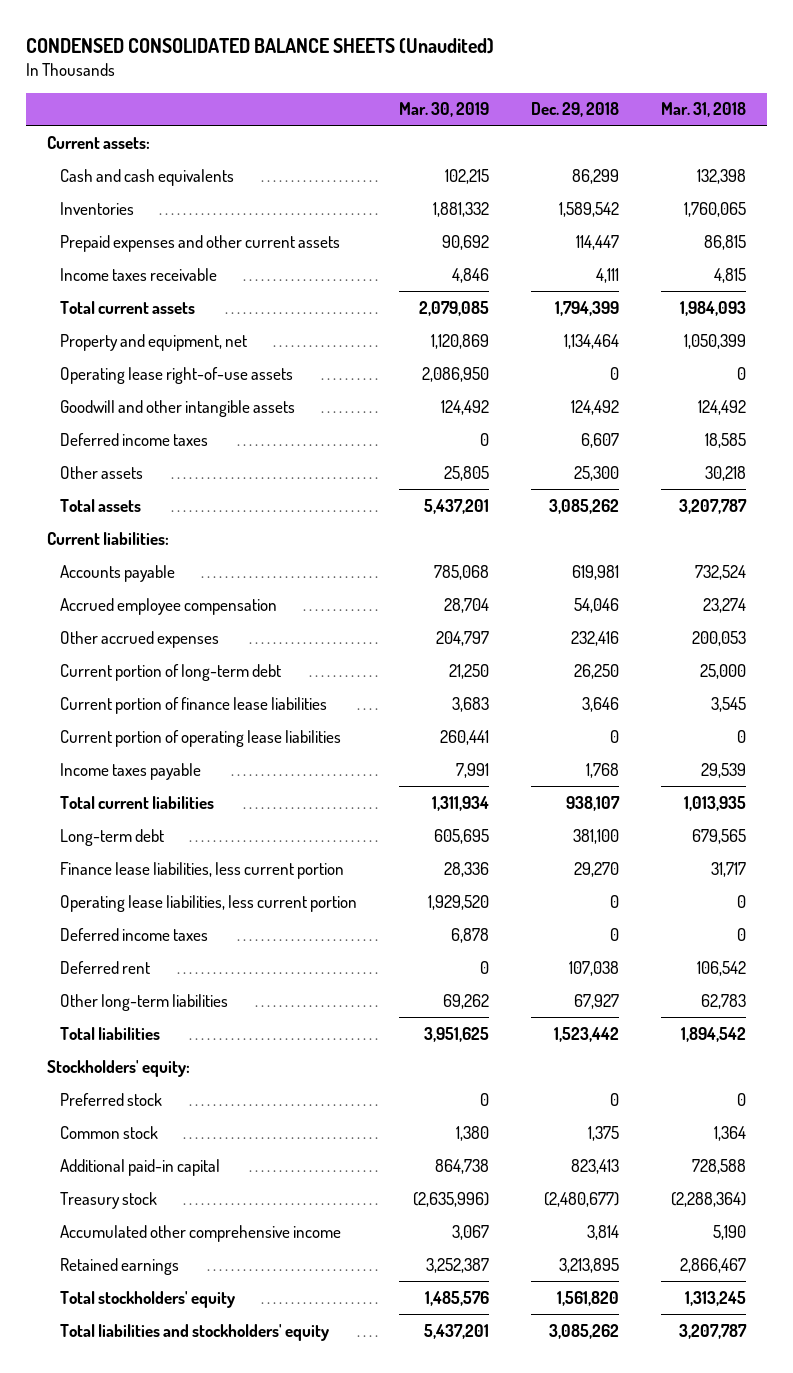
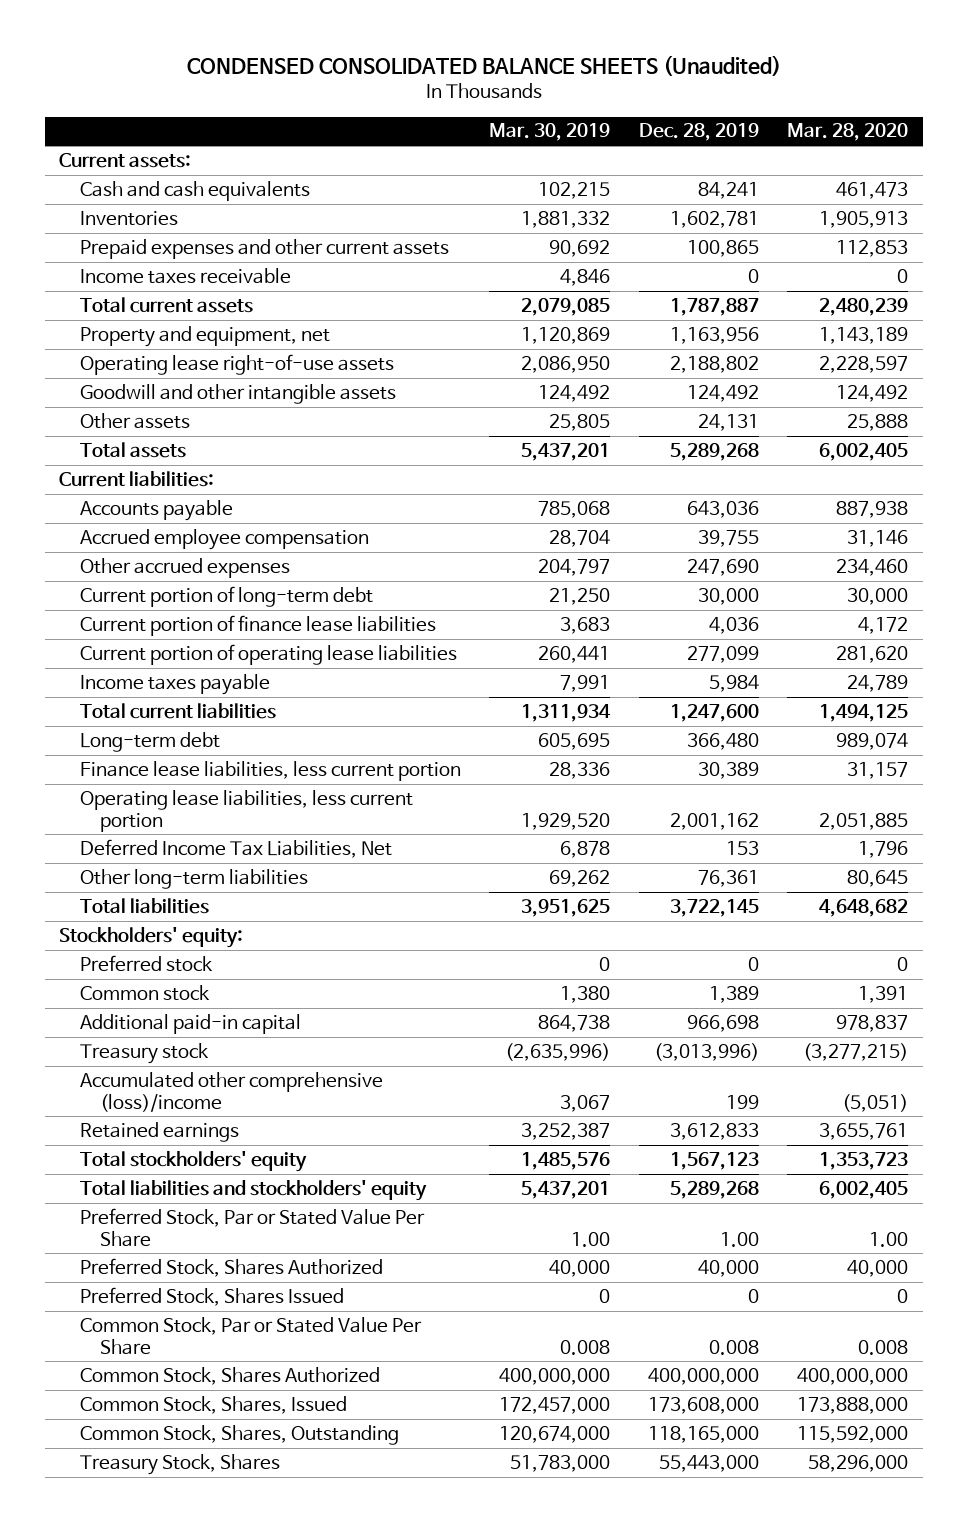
[530,102,619,118] Dec. 29, 2018 -> none
[660,102,746,118] Mar. 31, 2018 -> none
none -> [638,123,759,142] Dec. 28, 2019
none -> [787,123,909,142] Mar. 28, 2020
[60,432,209,446] Deferred income taxes -> none
[60,960,151,974] Deferred rent -> none
[60,927,209,941] Deferred income taxes -> [79,838,392,858] Deferred Income Tax Liabilities, Net
[60,1224,342,1242] Accumulated other comprehensive income -> [79,1071,383,1112] Accumulated other comprehensive (loss)/income
none -> [79,1207,425,1247] Preferred Stock, Par or Stated Value Per Share
none -> [79,1257,383,1277] Preferred Stock, Shares Authorized
none -> [79,1286,344,1306] Preferred Stock, Shares Issued
none -> [79,1316,422,1355] Common Stock, Par or Stated Value Per Share
none -> [79,1366,380,1385] Common Stock, Shares Authorized
none -> [79,1395,347,1414] Common Stock, Shares, Issued
none -> [79,1424,399,1445] Common Stock, Shares, Outstanding
none -> [79,1453,280,1475] Treasury Stock, Shares

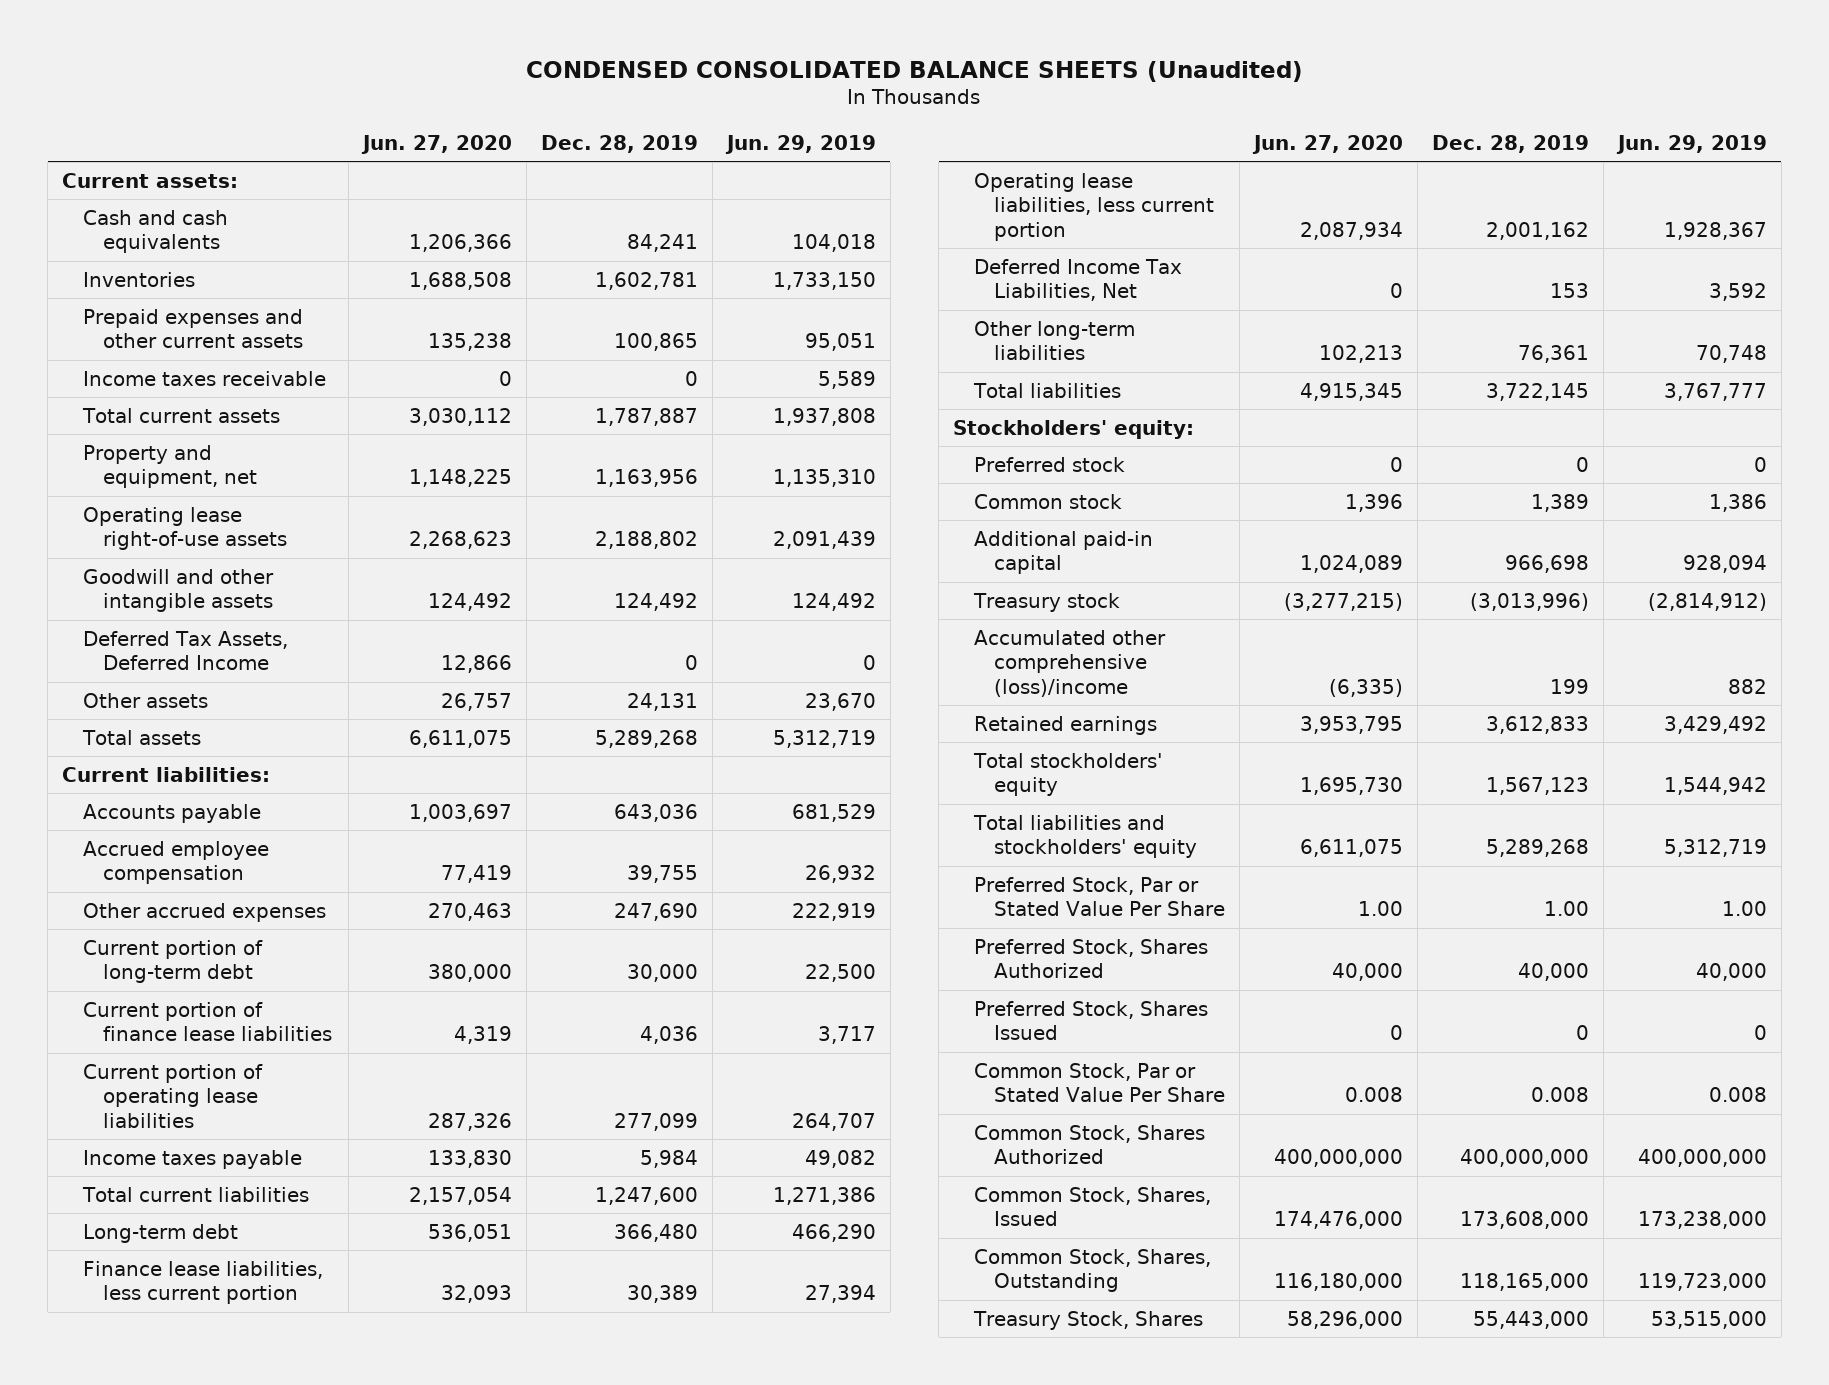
[489,123,611,142] Mar. 30, 2019 -> none
[787,123,909,142] Mar. 28, 2020 -> none
none -> [360,134,512,154] Jun. 27, 2020
none -> [724,134,876,154] Jun. 29, 2019
none -> [82,630,288,671] Deferred Tax Assets, Deferred Income

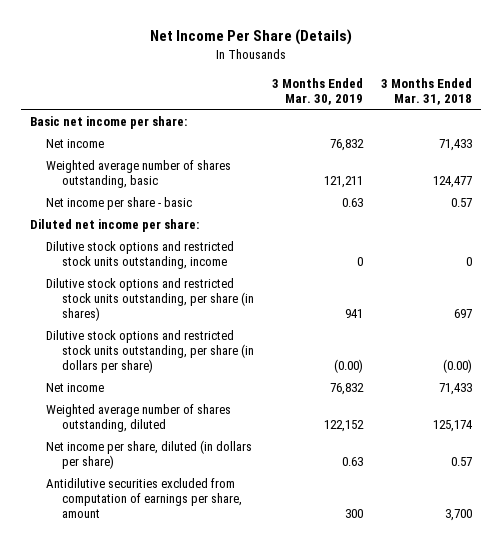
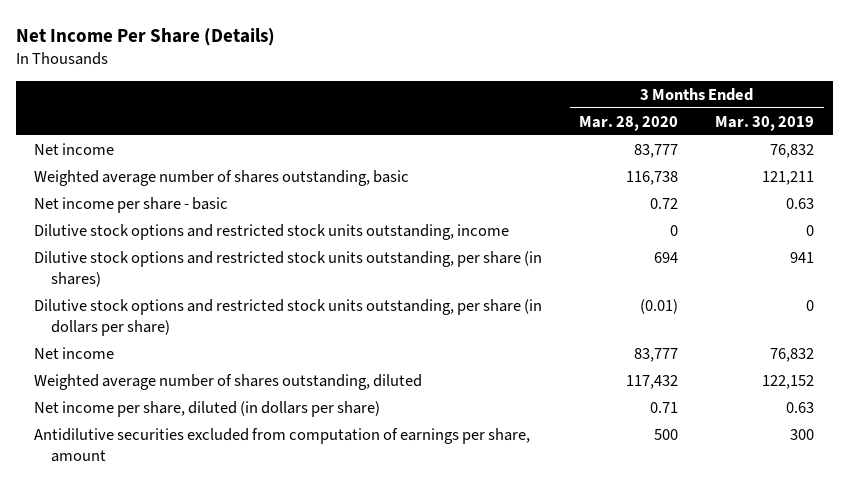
[381,77,473,105] 3 Months Ended Mar. 31, 2018 -> none
none -> [579,115,679,131] Mar. 28, 2020
[30,115,188,129] Basic net income per share: -> none
[30,218,200,232] Diluted net income per share: -> none
[334,358,364,373] (0.00) -> [806,299,815,311] 0

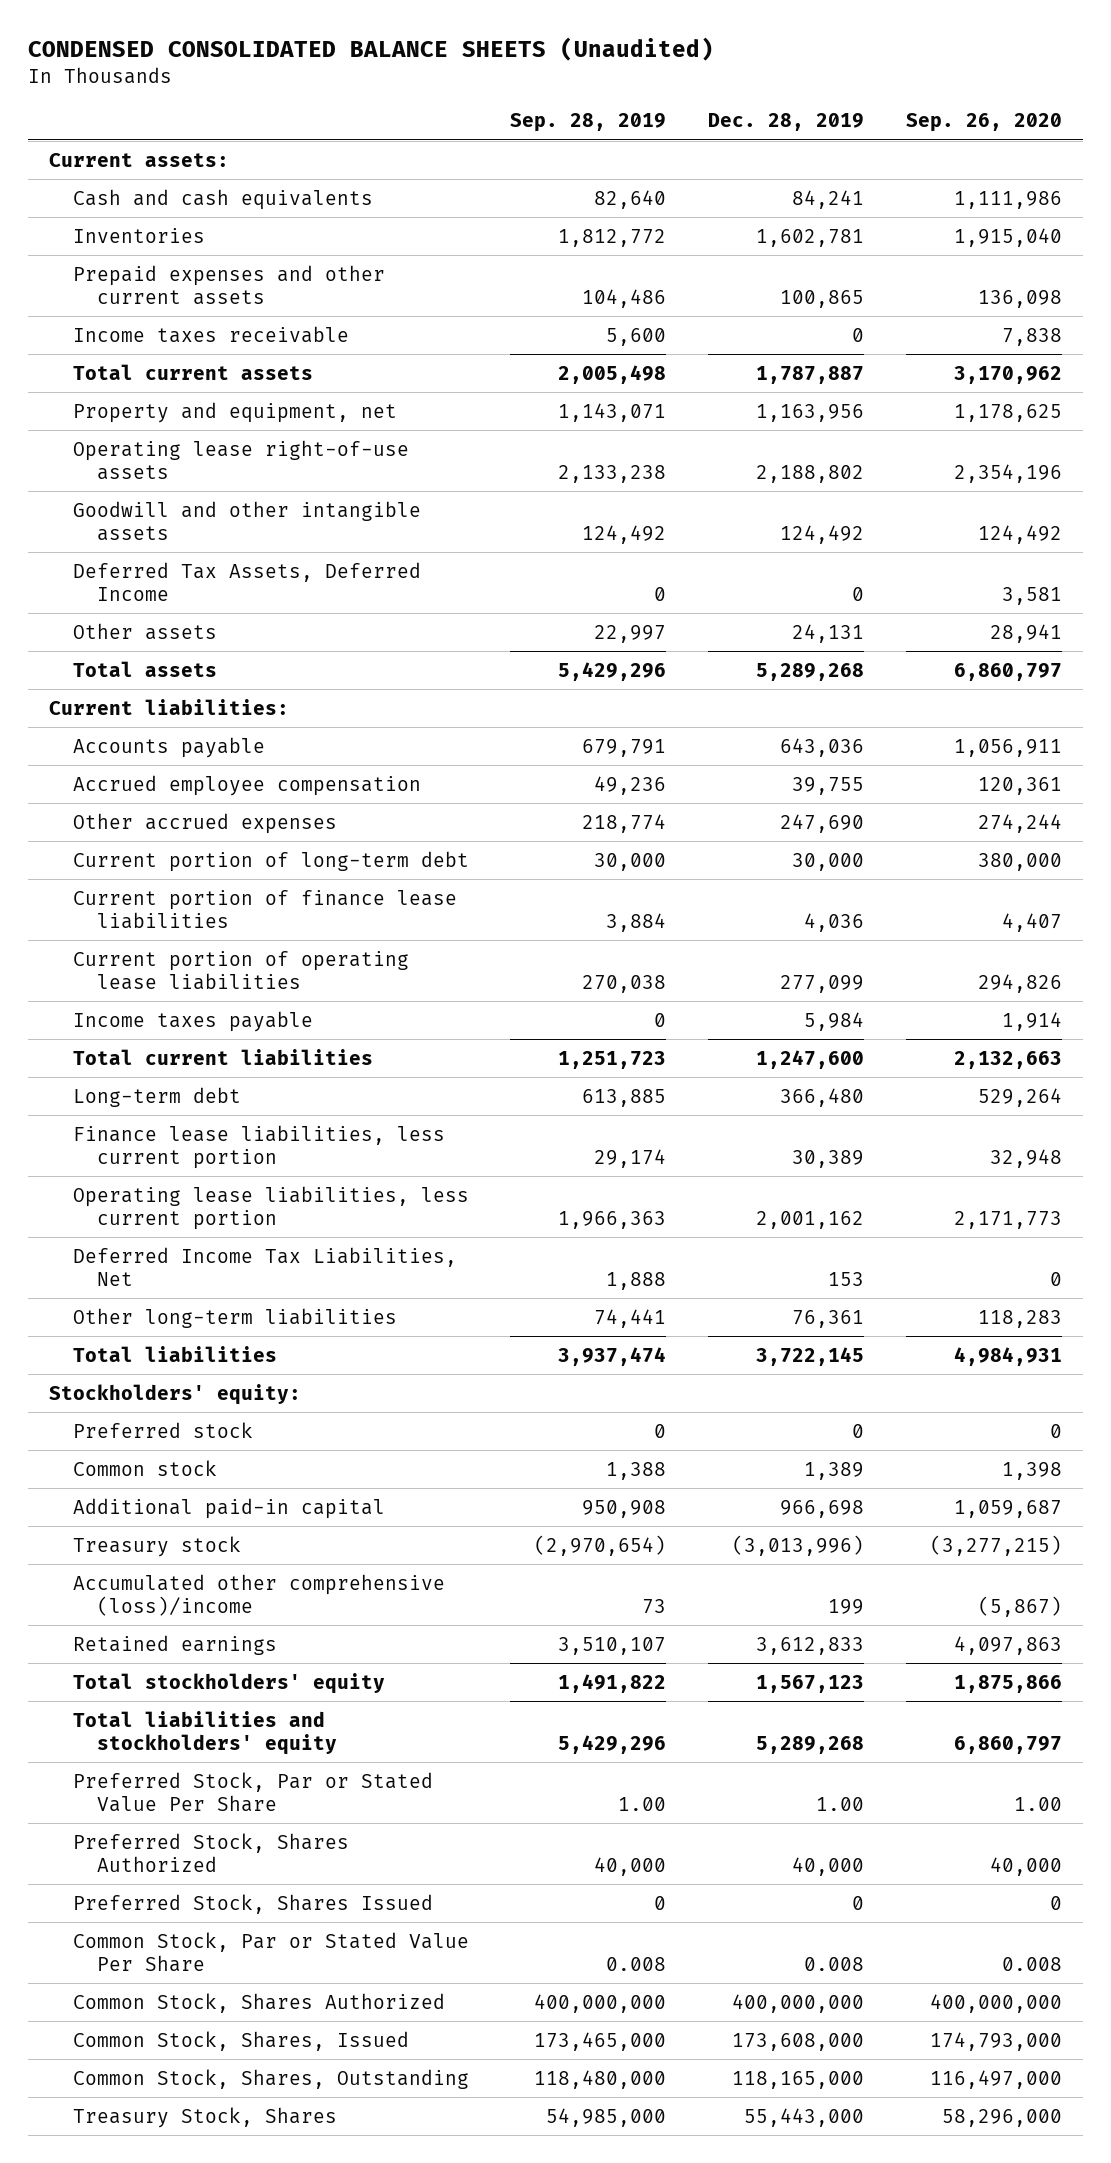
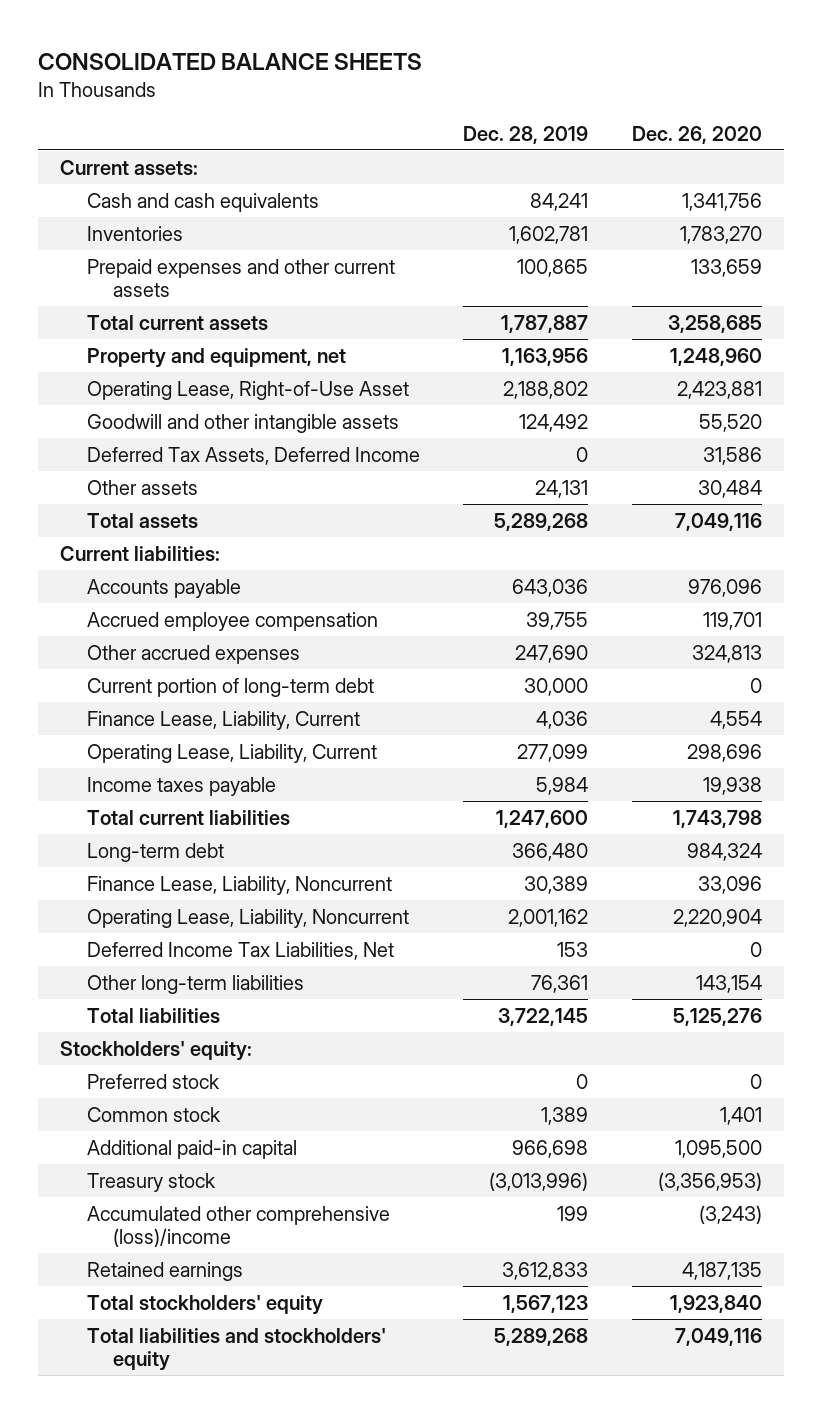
[27,37,714,62] CONDENSED CONSOLIDATED BALANCE SHEETS (Unaudited) -> [38,52,423,70] CONSOLIDATED BALANCE SHEETS
[510,113,667,133] Sep. 28, 2019 -> none
[905,113,1062,133] Sep. 26, 2020 -> none
none -> [631,125,762,144] Dec. 26, 2020
[72,325,349,343] Income taxes receivable -> none
[72,439,409,480] Operating lease right-of-use assets -> [86,380,409,400] Operating Lease, Right-of-Use Asset
[72,889,457,929] Current portion of finance lease liabilities -> [86,710,360,730] Finance Lease, Liability, Current
[72,950,409,990] Current portion of operating lease liabilities -> [86,743,377,763] Operating Lease, Liability, Current
[72,1124,445,1169] Finance lease liabilities, less current portion -> [86,875,392,895] Finance Lease, Liability, Noncurrent
[72,1185,469,1230] Operating lease liabilities, less current portion -> [86,908,409,928] Operating Lease, Liability, Noncurrent
[72,1771,433,1812] Preferred Stock, Par or Stated Value Per Share -> none
[72,1832,349,1872] Preferred Stock, Shares Authorized -> none
[72,1893,433,1914] Preferred Stock, Shares Issued -> none
[72,1931,469,1972] Common Stock, Par or Stated Value Per Share -> none
[72,1992,445,2013] Common Stock, Shares Authorized -> none
[72,2030,409,2051] Common Stock, Shares, Issued -> none
[72,2068,469,2089] Common Stock, Shares, Outstanding -> none
[72,2106,337,2128] Treasury Stock, Shares -> none

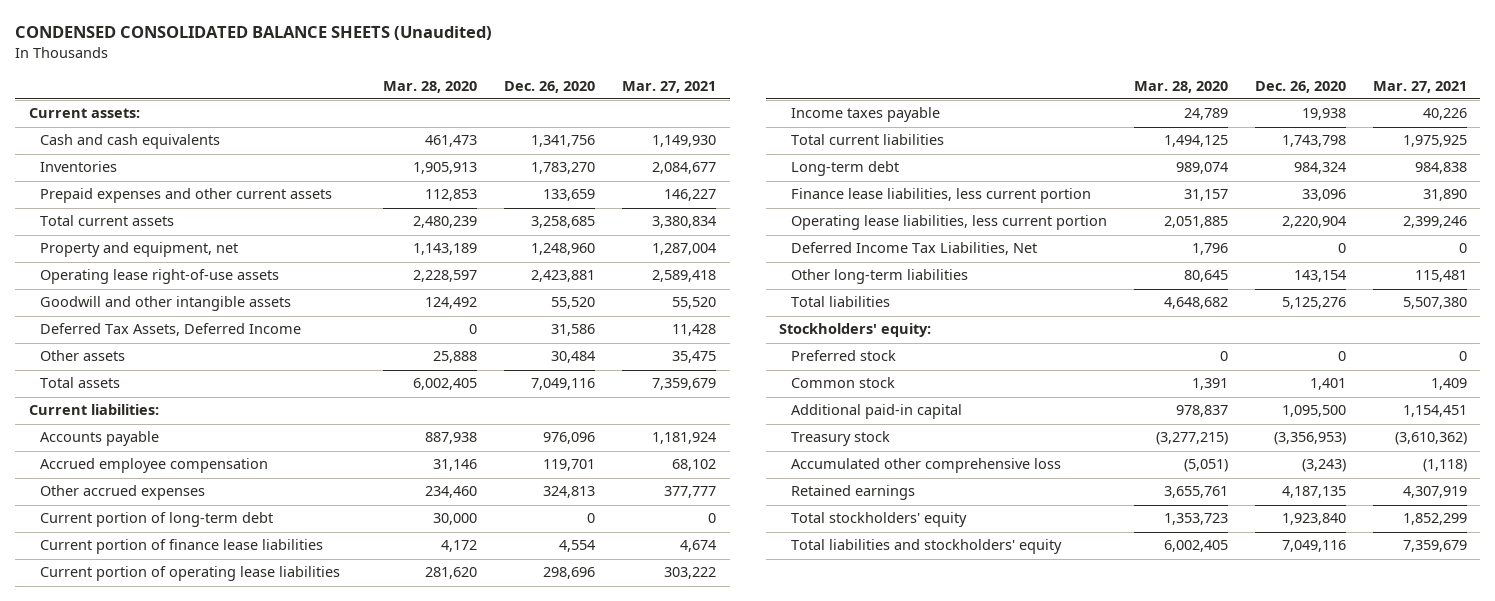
[38,52,423,70] CONSOLIDATED BALANCE SHEETS -> [15,25,493,40] CONDENSED CONSOLIDATED BALANCE SHEETS (Unaudited)
[463,125,589,144] Dec. 28, 2019 -> none
none -> [383,80,478,93] Mar. 28, 2020
none -> [622,80,717,93] Mar. 27, 2021
[86,380,409,400] Operating Lease, Right-of-Use Asset -> [40,269,280,285] Operating lease right-of-use assets
[86,710,360,730] Finance Lease, Liability, Current -> [40,539,324,555] Current portion of finance lease liabilities
[86,743,377,763] Operating Lease, Liability, Current -> [40,566,341,582] Current portion of operating lease liabilities
[86,875,392,895] Finance Lease, Liability, Noncurrent -> [790,188,1091,204] Finance lease liabilities, less current portion
[86,908,409,928] Operating Lease, Liability, Noncurrent -> [790,215,1107,231] Operating lease liabilities, less current portion
[86,1205,390,1248] Accumulated other comprehensive (loss)/income -> [790,458,1061,474] Accumulated other comprehensive loss

